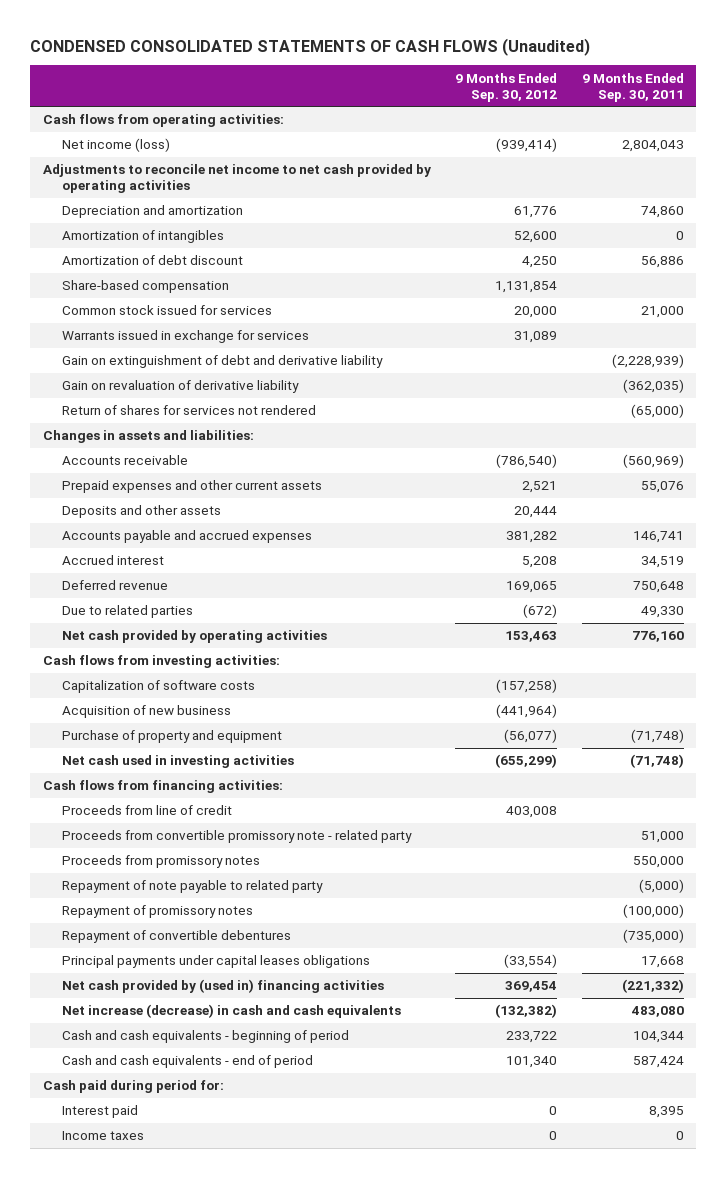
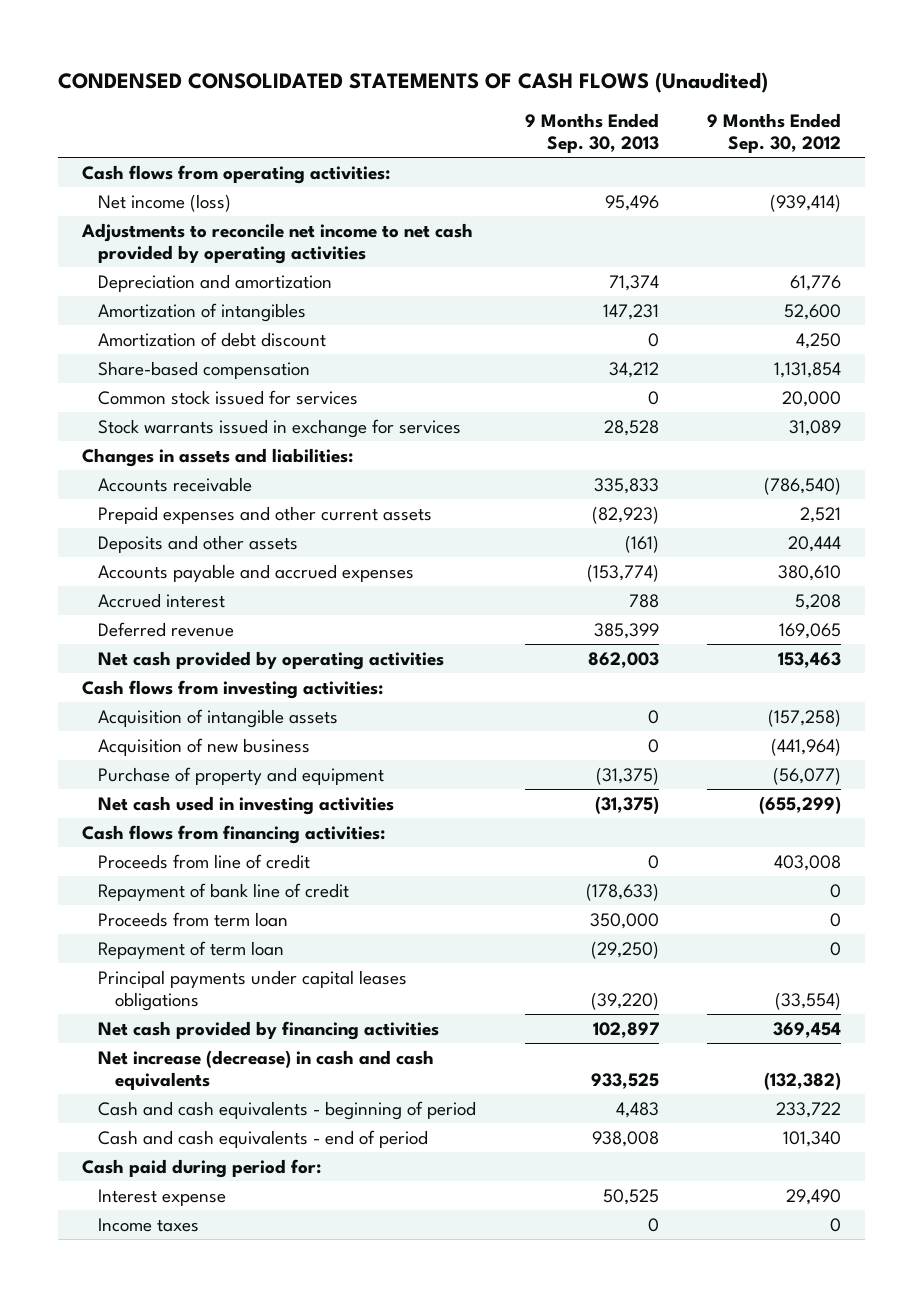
[581,72,684,102] 9 Months Ended Sep. 30, 2011 -> none
none -> [524,113,659,154] 9 Months Ended Sep. 30, 2013
[61,355,383,369] Gain on extinguishment of debt and derivative liability -> none
[61,380,299,394] Gain on revaluation of derivative liability -> none
[61,405,316,416] Return of shares for services not rendered -> none
[61,330,309,344] Warrants issued in exchange for services -> [98,418,462,438] Stock warrants issued in exchange for services
[506,531,558,544] 381,282 -> [777,564,841,581] 380,610
[61,605,193,619] Due to related parties -> none
[61,680,255,694] Capitalization of software costs -> [98,708,339,728] Acquisition of intangible assets
[61,830,412,844] Proceeds from convertible promissory note - related party -> none
[61,855,260,869] Proceeds from promissory notes -> none
[61,880,323,894] Repayment of note payable to related party -> none
[61,905,253,919] Repayment of promissory notes -> none
[61,930,291,944] Repayment of convertible debentures -> none
none -> [98,882,350,901] Repayment of bank line of credit
none -> [98,911,289,927] Proceeds from term loan
none -> [98,940,285,959] Repayment of term loan
[61,979,384,994] Net cash provided by (used in) financing activities -> [98,1020,440,1040] Net cash provided by financing activities
[61,1105,138,1119] Interest paid -> [98,1188,227,1206] Interest expense
[549,1106,558,1116] 0 -> [785,1188,841,1205] 29,490

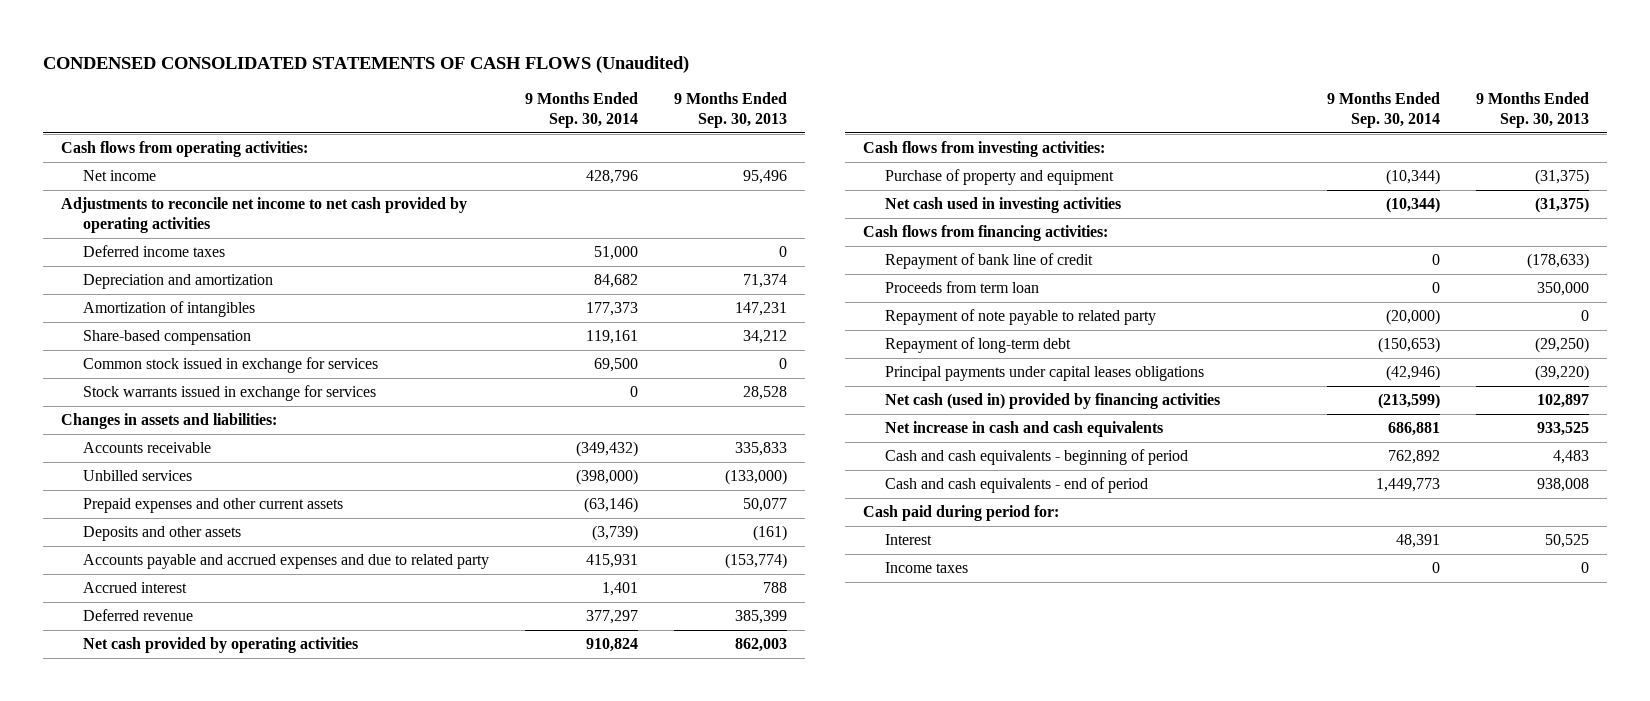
[706,113,841,154] 9 Months Ended Sep. 30, 2012 -> none
none -> [524,92,638,129] 9 Months Ended Sep. 30, 2014
[98,193,232,212] Net income (loss) -> [82,170,156,182] Net income
none -> [82,245,225,258] Deferred income taxes
[98,331,327,347] Amortization of debt discount -> none
[98,389,359,405] Common stock issued for services -> [82,357,378,374] Common stock issued in exchange for services
none -> [82,470,192,482] Unbilled services
[591,505,659,524] (82,923) -> [742,498,787,513] 50,077
[98,563,415,582] Accounts payable and accrued expenses -> [82,554,489,570] Accounts payable and accrued expenses and due to related party
[98,708,339,728] Acquisition of intangible assets -> none
[98,737,311,756] Acquisition of new business -> none
[98,853,311,869] Proceeds from line of credit -> none
none -> [884,309,1156,326] Repayment of note payable to related party
[98,940,285,959] Repayment of term loan -> [884,337,1071,354] Repayment of long-term debt
[98,1020,440,1040] Net cash provided by financing activities -> [884,393,1220,410] Net cash (used in) provided by financing activities
[98,1049,435,1090] Net increase (decrease) in cash and cash equivalents -> [884,421,1163,438] Net increase in cash and cash equivalents
[98,1188,227,1206] Interest expense -> [884,534,932,546] Interest

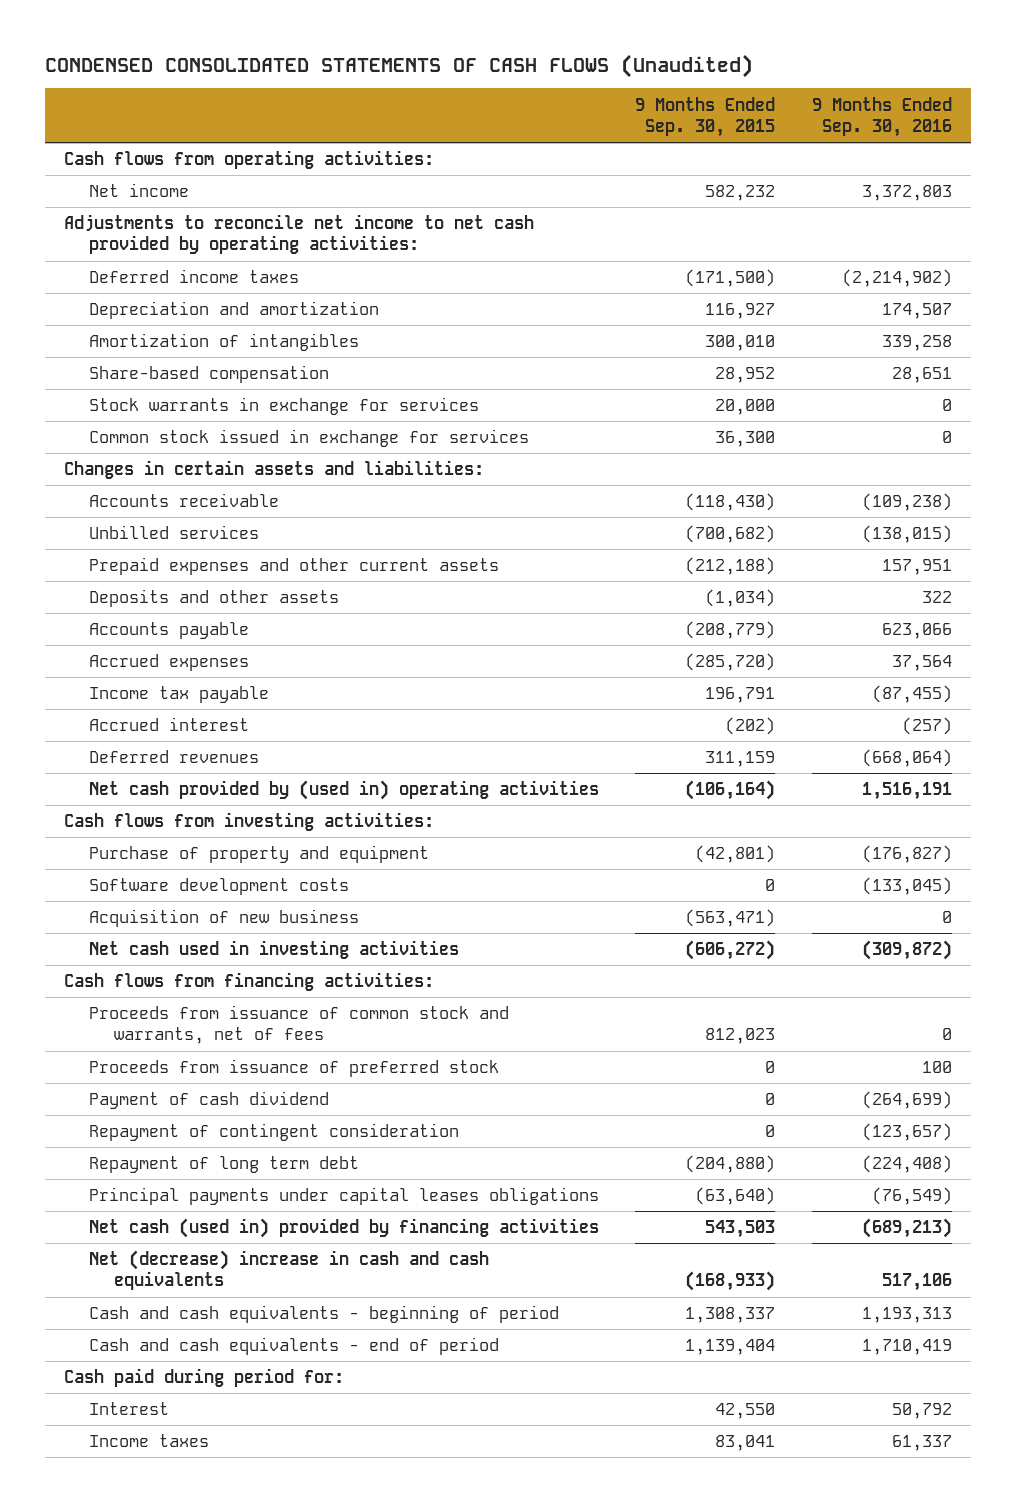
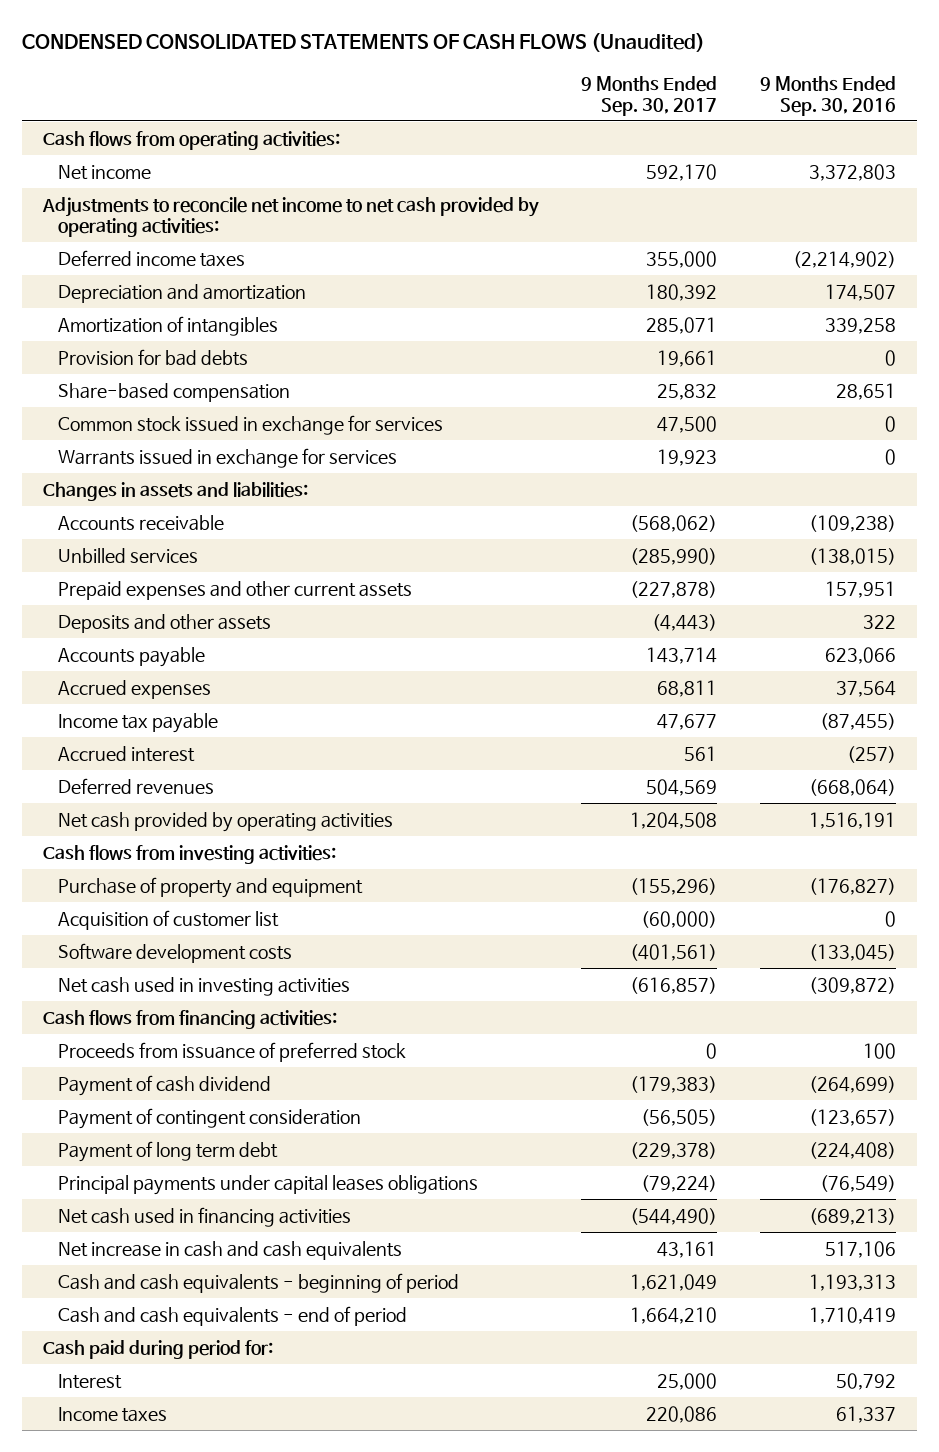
[635,96,776,137] 9 Months Ended Sep. 30, 2015 -> none
none -> [581,75,718,116] 9 Months Ended Sep. 30, 2017
none -> [57,348,248,366] Provision for bad debts
[88,397,479,416] Stock warrants in exchange for services -> none
none -> [57,447,397,468] Warrants issued in exchange for services
[63,460,484,480] Changes in certain assets and liabilities: -> [43,481,309,501] Changes in assets and liabilities:
[88,780,599,801] Net cash provided by (used in) operating activities -> [57,811,393,832] Net cash provided by operating activities
none -> [57,909,279,930] Acquisition of customer list
[88,909,359,928] Acquisition of new business -> none
[88,1005,509,1045] Proceeds from issuance of common stock and warrants, net of fees -> none
[88,1123,459,1142] Repayment of contingent consideration -> [57,1107,361,1129] Payment of contingent consideration
[88,1156,359,1174] Repayment of long term debt -> [57,1140,278,1162] Payment of long term debt
[88,1218,599,1239] Net cash (used in) provided by financing activities -> [57,1206,351,1227] Net cash used in financing activities
[88,1250,489,1291] Net (decrease) increase in cash and cash equivalents -> [57,1240,402,1260] Net increase in cash and cash equivalents

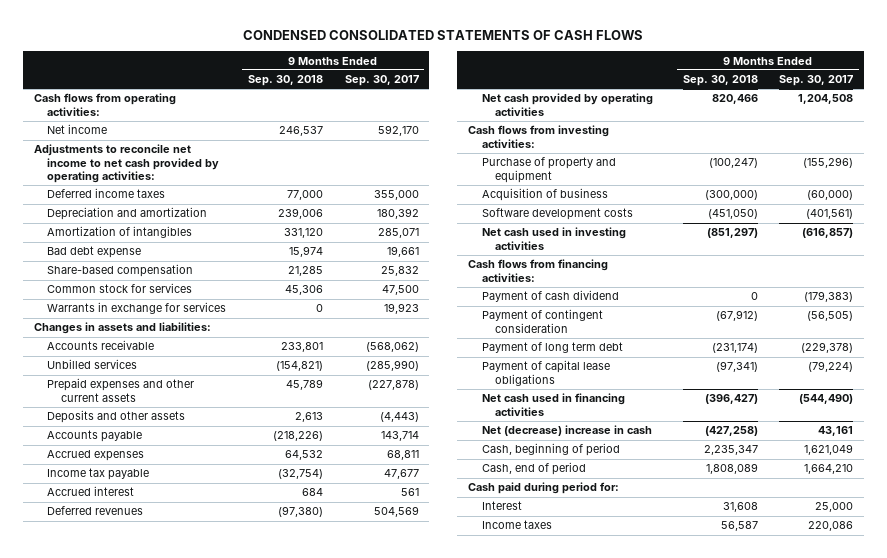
[21,33,705,53] CONDENSED CONSOLIDATED STATEMENTS OF CASH FLOWS (Unaudited) -> [243,29,644,40] CONDENSED CONSOLIDATED STATEMENTS OF CASH FLOWS
[759,75,896,116] 9 Months Ended Sep. 30, 2016 -> none
none -> [247,75,323,87] Sep. 30, 2018
[57,348,248,366] Provision for bad debts -> [47,246,142,259] Bad debt expense
[57,414,443,435] Common stock issued in exchange for services -> [47,283,193,294] Common stock for services
[57,447,397,468] Warrants issued in exchange for services -> [47,302,227,315] Warrants in exchange for services
[57,909,279,930] Acquisition of customer list -> none
none -> [481,188,608,202] Acquisition of business
[57,1041,406,1062] Proceeds from issuance of preferred stock -> none
[57,1174,478,1195] Principal payments under capital leases obligations -> [481,360,610,386] Payment of capital lease obligations
[57,1240,402,1260] Net increase in cash and cash equivalents -> [481,425,652,437] Net (decrease) increase in cash
[57,1272,459,1293] Cash and cash equivalents - beginning of period -> [481,443,620,457] Cash, beginning of period
[57,1305,407,1326] Cash and cash equivalents - end of period -> [481,462,586,476] Cash, end of period

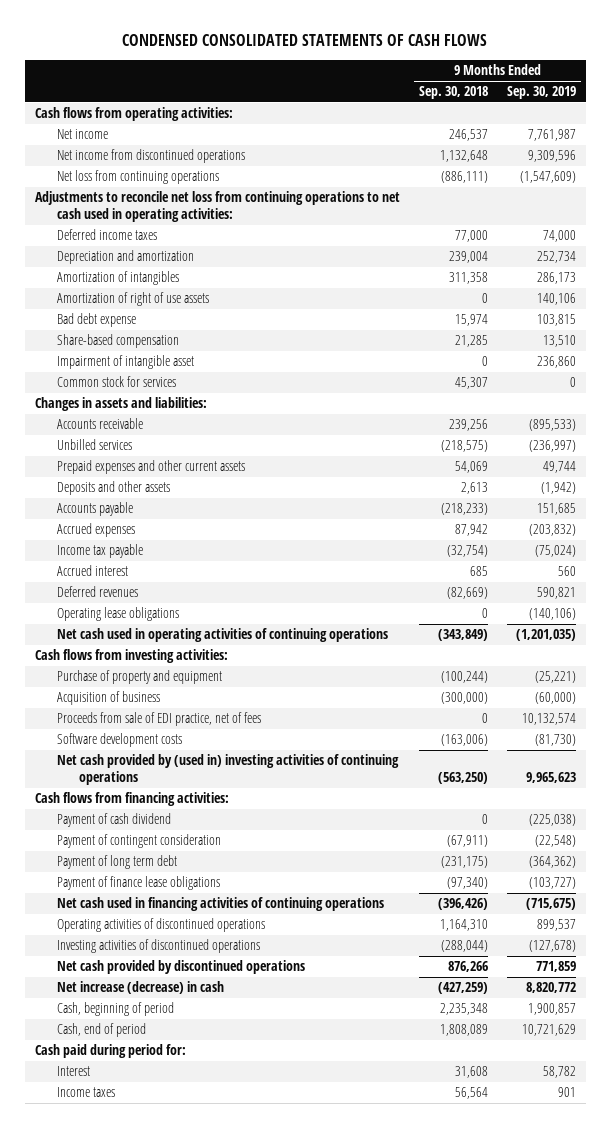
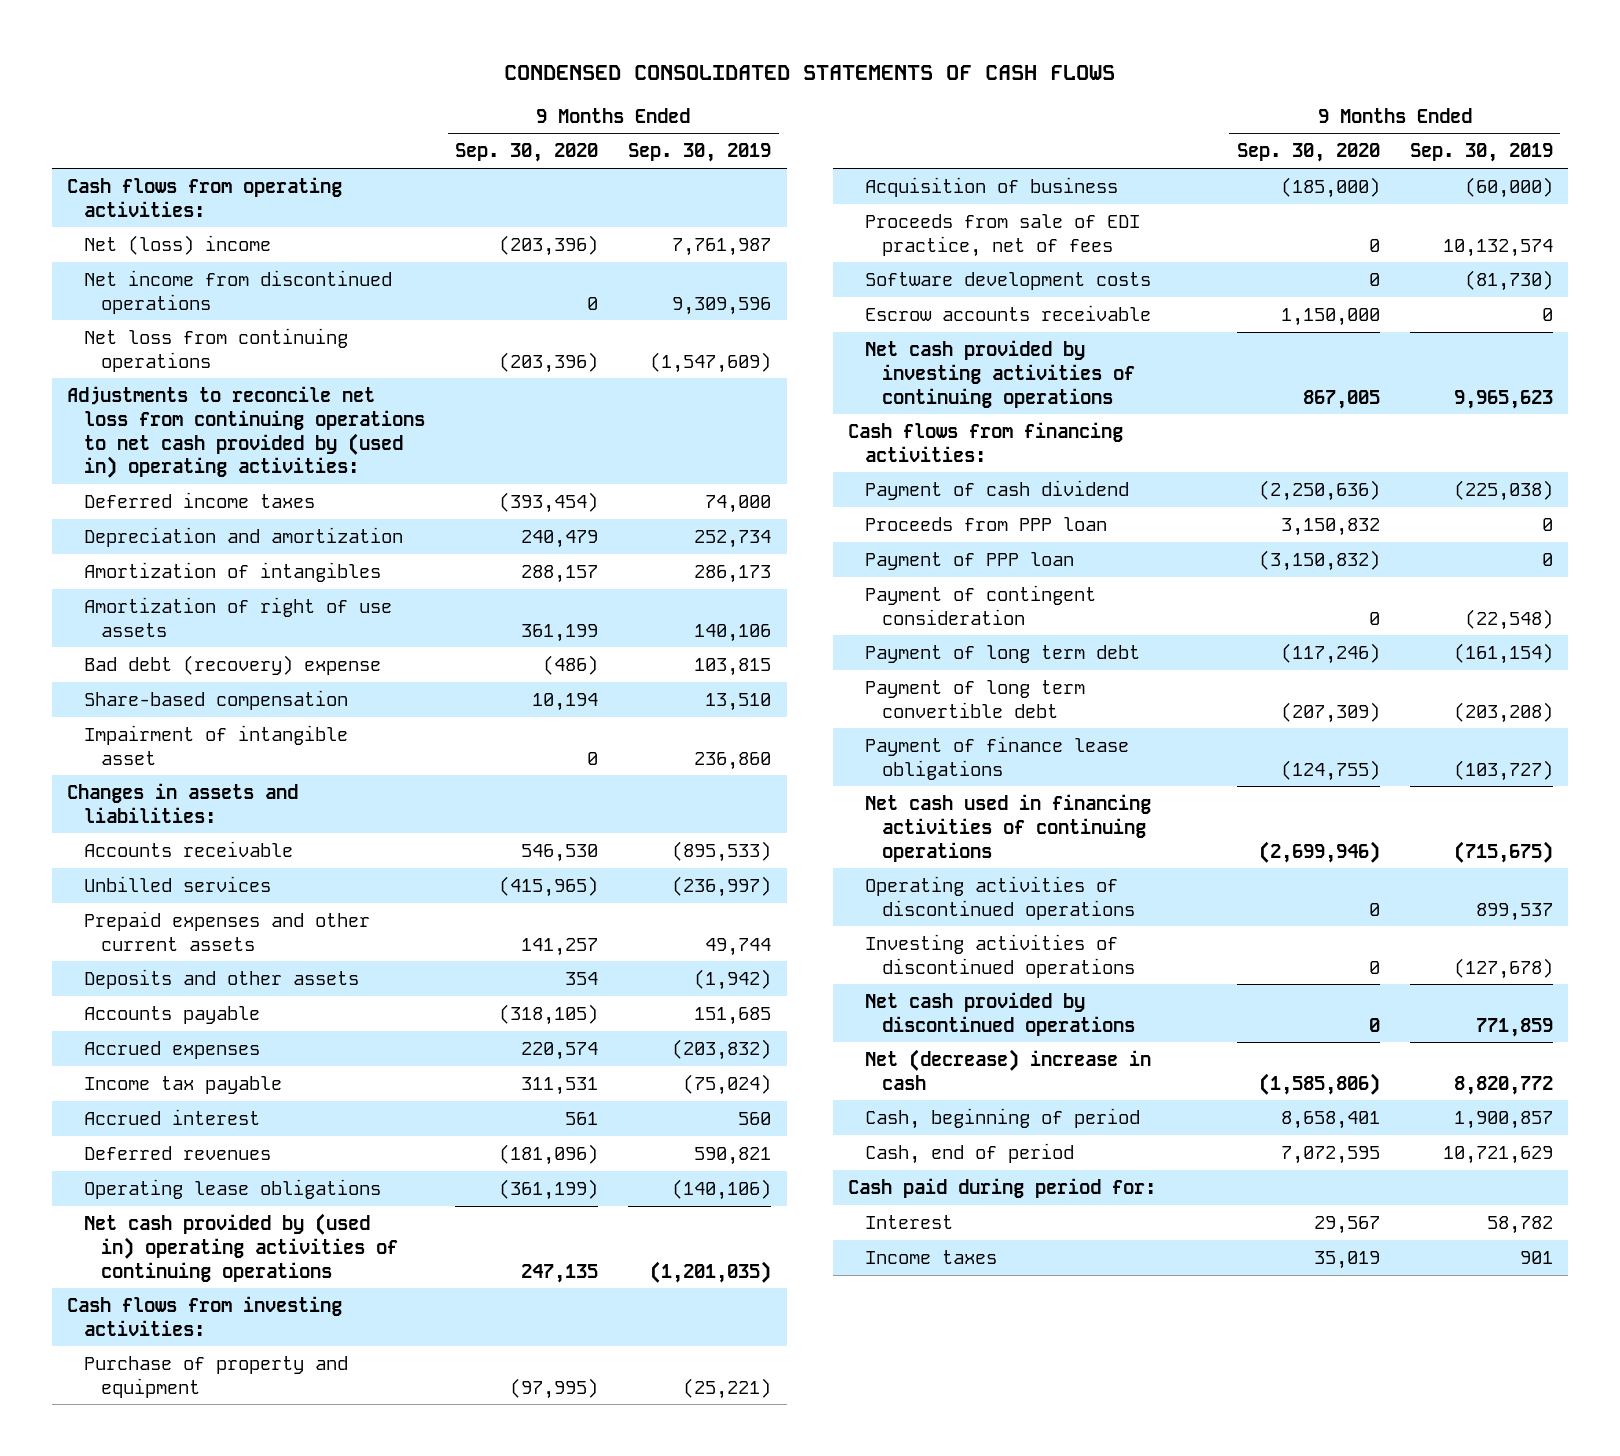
[418,86,488,100] Sep. 30, 2018 -> none
none -> [455,143,599,163] Sep. 30, 2020
[56,129,108,140] Net income -> [83,234,271,255] Net (loss) income
[34,191,400,222] Adjustments to reconcile net loss from continuing operations to net cash used in operating activities: -> [66,385,425,479] Adjustments to reconcile net loss from continuing operations to net cash provided by (used in) operating activities:
[56,313,136,328] Bad debt expense -> [83,654,381,675] Bad debt (recovery) expense
[56,376,176,388] Common stock for services -> none
[56,628,388,643] Net cash used in operating activities of continuing operations -> [83,1212,398,1282] Net cash provided by (used in) operating activities of continuing operations
none -> [865,304,1152,321] Escrow accounts receivable
[56,754,399,785] Net cash provided by (used in) investing activities of continuing operations -> [865,339,1136,408] Net cash provided by investing activities of continuing operations
none -> [865,516,1108,531] Proceeds from PPP loan
none -> [865,551,1075,570] Payment of PPP loan
[529,856,577,869] (364,362) -> [1453,642,1553,664] (161,154)
none -> [865,679,1086,718] Payment of long term convertible debt
[56,981,224,995] Net increase (decrease) in cash -> [865,1048,1152,1090] Net (decrease) increase in cash

